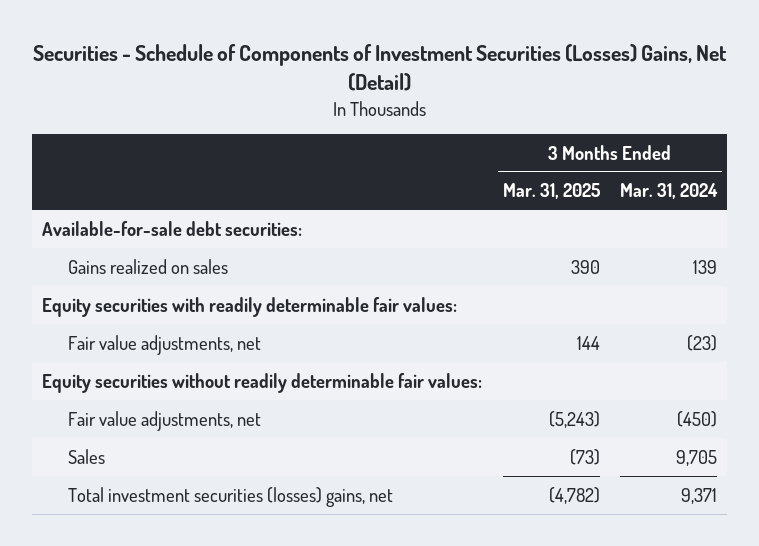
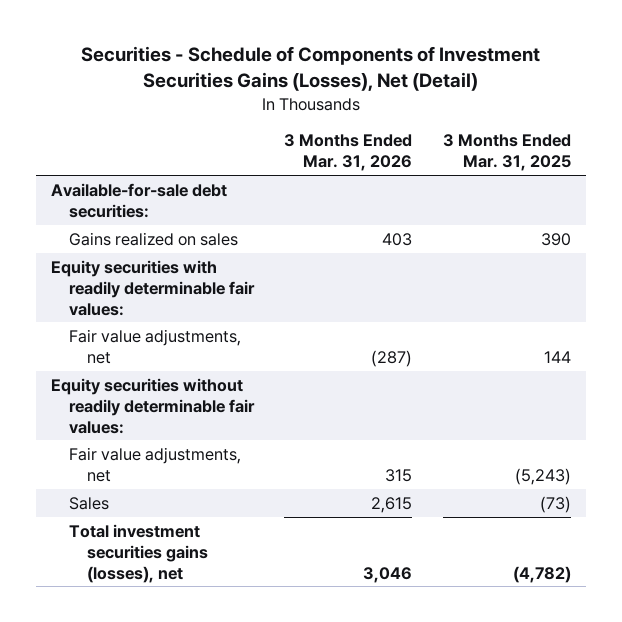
[32,44,727,92] Securities - Schedule of Components of Investment Securities (Losses) Gains, Net (Detail) -> [80,46,540,92] Securities - Schedule of Components of Investment Securities Gains (Losses), Net (Detail)
[619,183,718,200] Mar. 31, 2024 -> none
none -> [284,134,413,172] 3 Months Ended Mar. 31, 2026
[68,486,394,507] Total investment securities (losses) gains, net -> [68,523,208,583] Total investment securities gains (losses), net

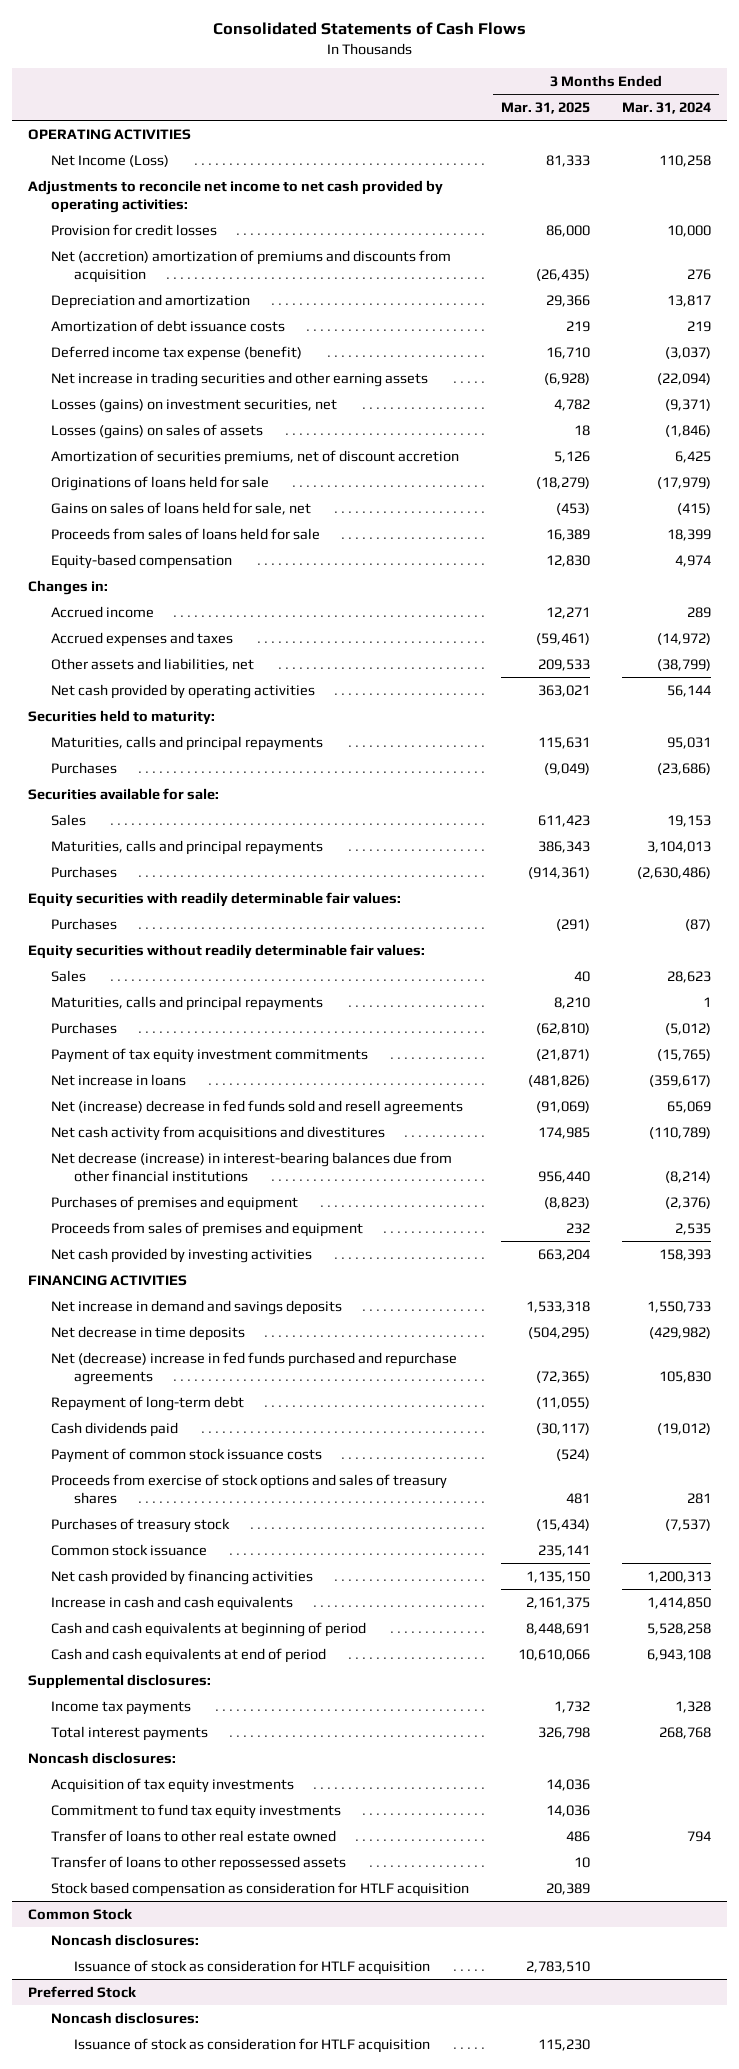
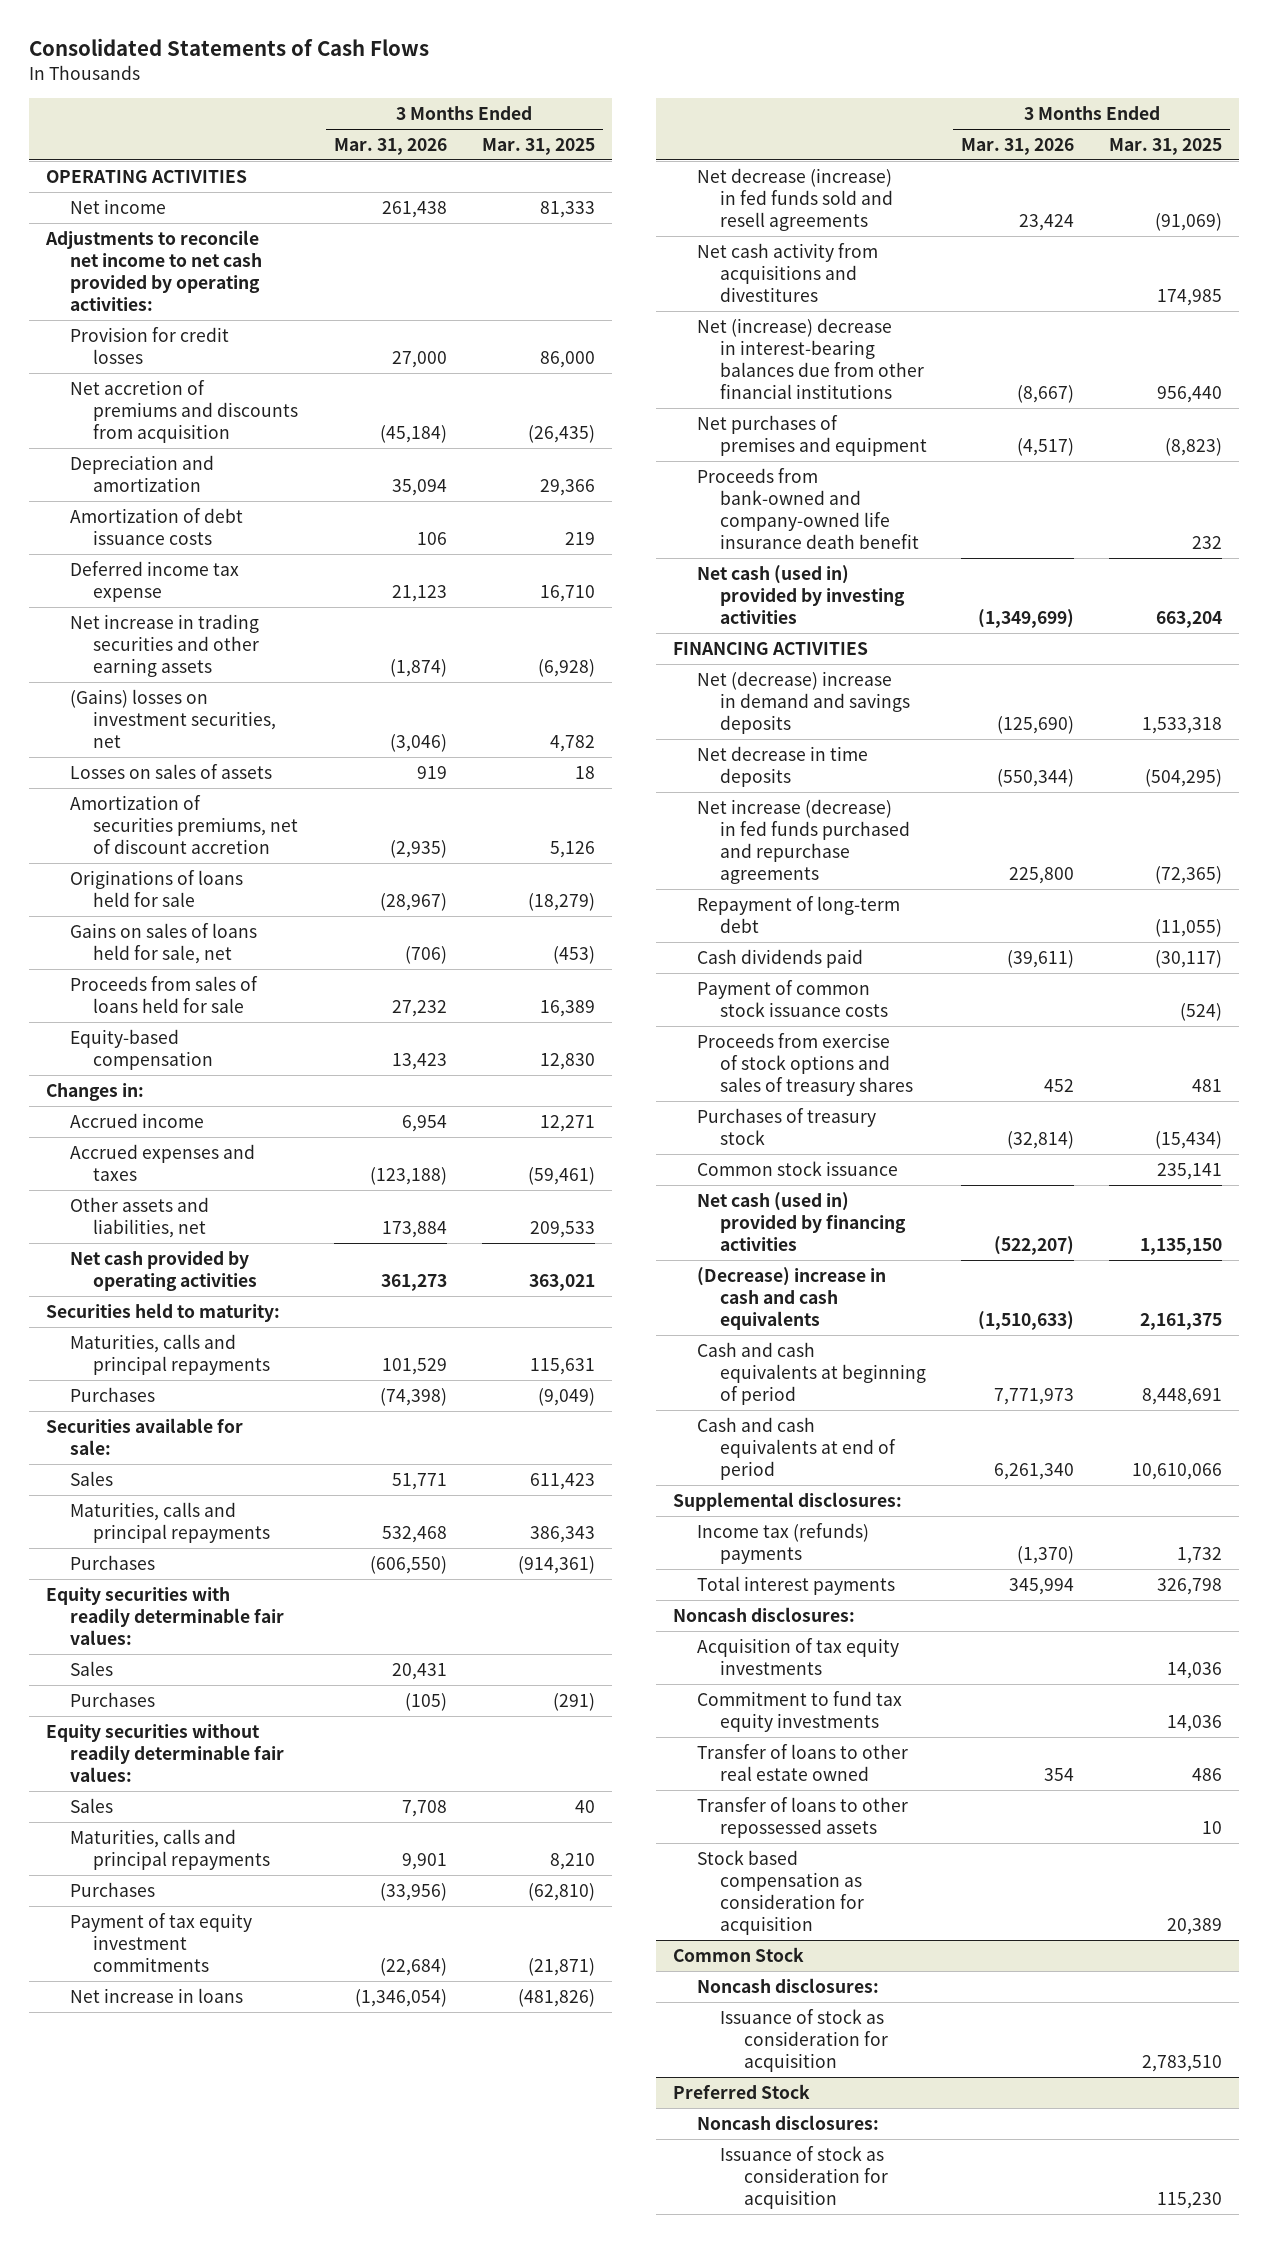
[622,102,712,115] Mar. 31, 2024 -> none
none -> [334,137,448,155] Mar. 31, 2026
[50,154,169,167] Net Income (Loss) -> [69,198,166,214] Net income
[50,249,451,284] Net (accretion) amortization of premiums and discounts from acquisition -> [69,379,299,444] Net accretion of premiums and discounts from acquisition
[50,345,302,361] Deferred income tax expense (benefit) -> [69,560,239,603] Deferred income tax expense
[50,398,337,413] Losses (gains) on investment securities, net -> [69,688,277,749] (Gains) losses on investment securities, net
[50,423,263,439] Losses (gains) on sales of assets -> [69,763,272,779] Losses on sales of assets
none -> [69,1660,113,1676] Sales
[50,1099,463,1115] Net (increase) decrease in fed funds sold and resell agreements -> [696,167,894,232] Net decrease (increase) in fed funds sold and resell agreements
[50,1151,452,1183] Net decrease (increase) in interest-bearing balances due from other financial institutions -> [696,317,925,400] Net (increase) decrease in interest-bearing balances due from other financial institutions
[50,1195,298,1211] Purchases of premises and equipment -> [696,414,928,457] Net purchases of premises and equipment
[50,1221,363,1237] Proceeds from sales of premises and equipment -> [696,467,920,550] Proceeds from bank-owned and company-owned life insurance death benefit
[50,1247,312,1263] Net cash provided by investing activities -> [696,564,906,625] Net cash (used in) provided by investing activities
[50,1299,342,1315] Net increase in demand and savings deposits -> [696,670,911,735] Net (decrease) increase in demand and savings deposits
[50,1351,457,1386] Net (decrease) increase in fed funds purchased and repurchase agreements -> [696,798,911,885] Net increase (decrease) in fed funds purchased and repurchase agreements
[50,1569,313,1585] Net cash provided by financing activities -> [696,1191,907,1252] Net cash (used in) provided by financing activities
[50,1595,293,1611] Increase in cash and cash equivalents -> [696,1266,886,1331] (Decrease) increase in cash and cash equivalents
[50,1700,191,1715] Income tax payments -> [696,1522,869,1565] Income tax (refunds) payments
[50,1881,469,1897] Stock based compensation as consideration for HTLF acquisition -> [696,1849,865,1936] Stock based compensation as consideration for acquisition
[74,1959,431,1975] Issuance of stock as consideration for HTLF acquisition -> [720,2008,888,2073] Issuance of stock as consideration for acquisition
[74,2037,431,2053] Issuance of stock as consideration for HTLF acquisition -> [720,2145,888,2210] Issuance of stock as consideration for acquisition

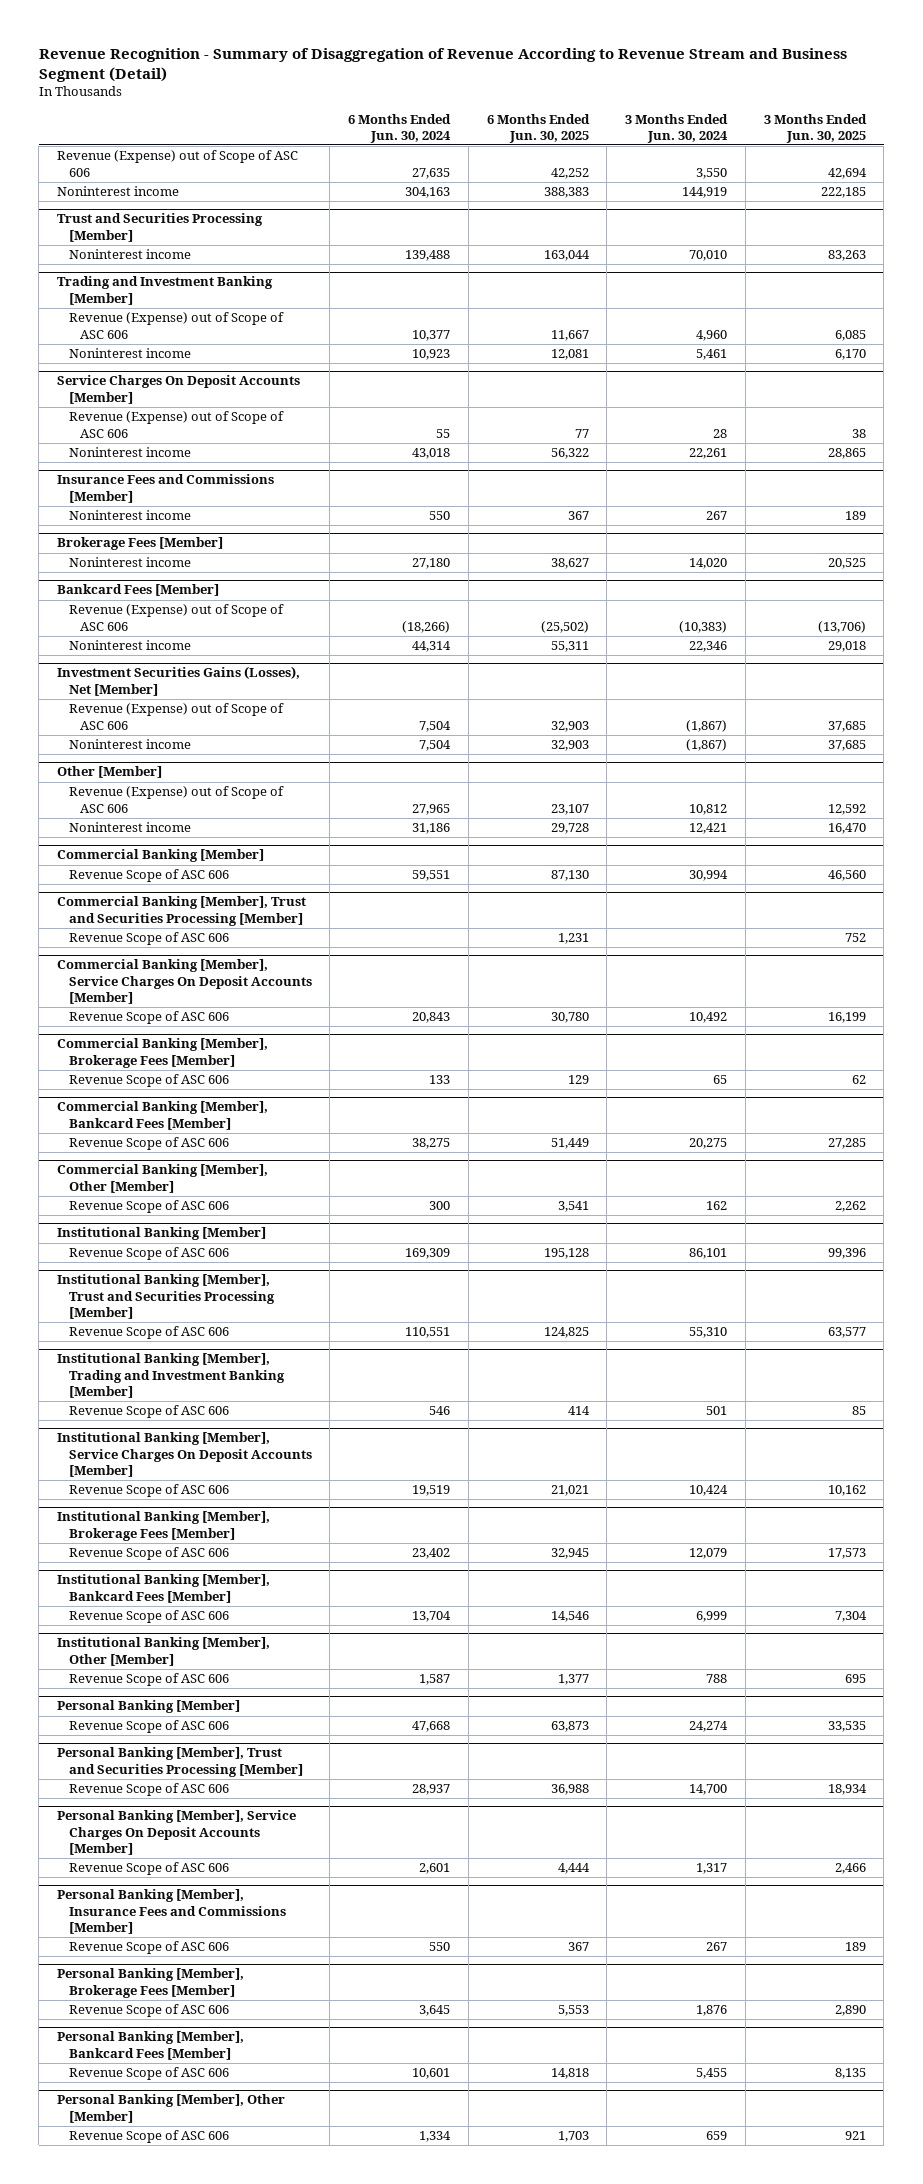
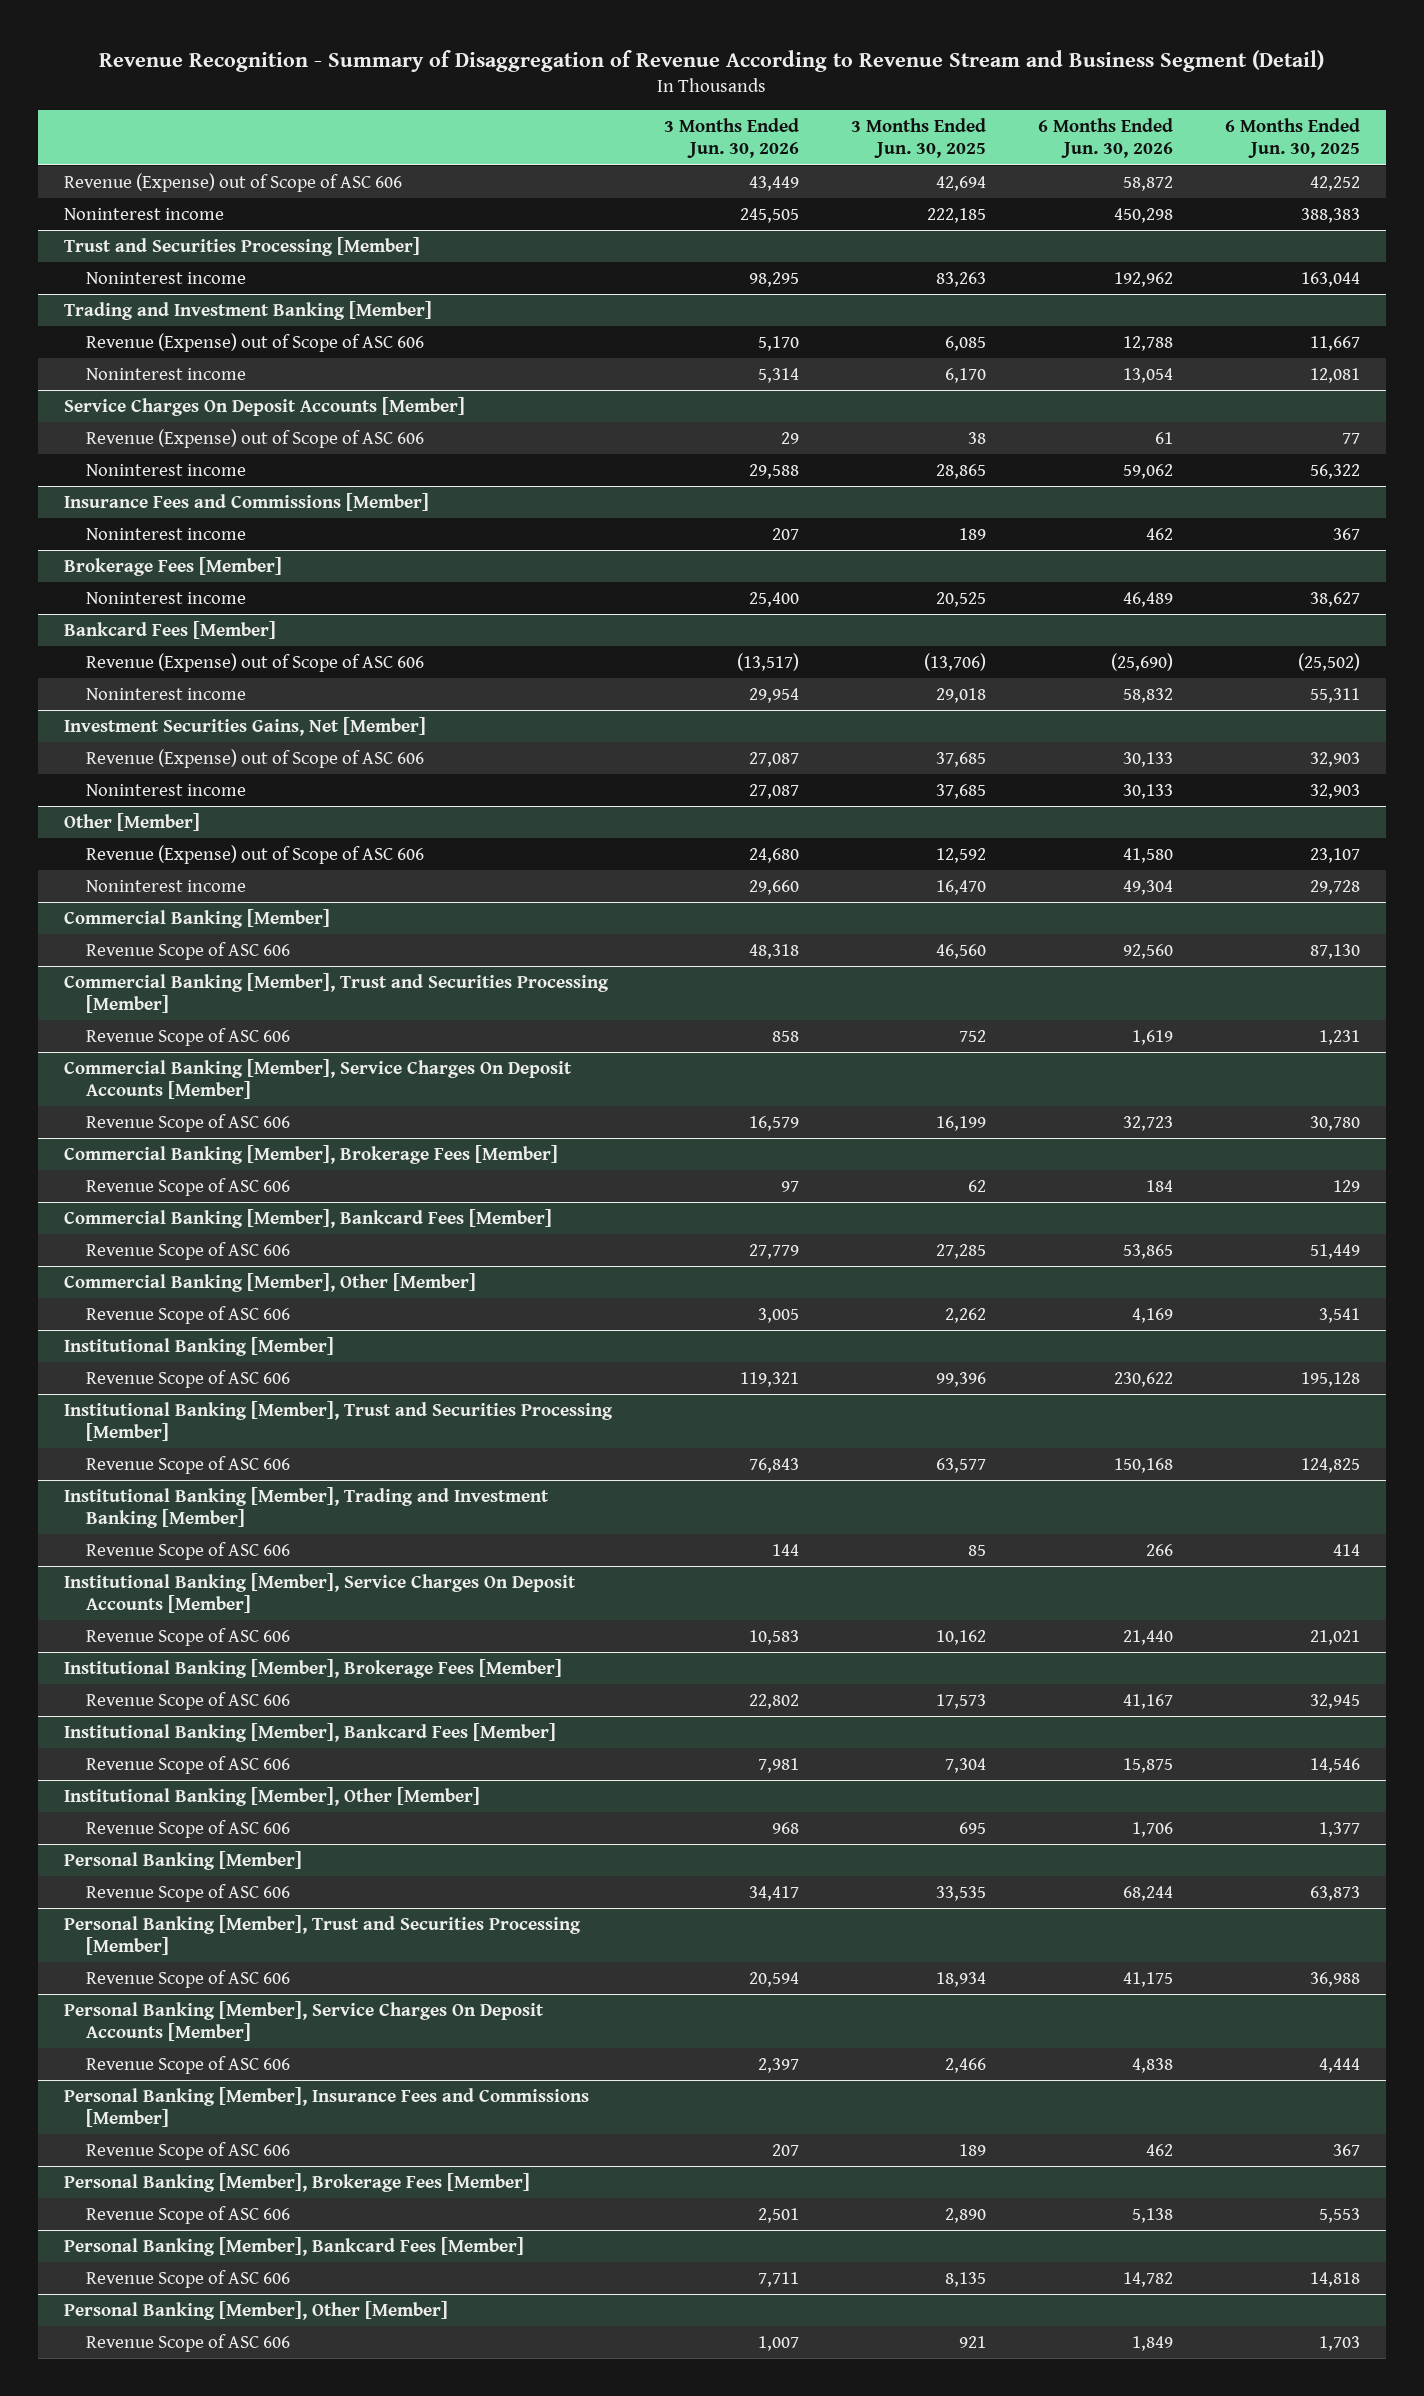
[348,113,452,143] 6 Months Ended Jun. 30, 2024 -> none
[625,113,729,143] 3 Months Ended Jun. 30, 2024 -> none
none -> [663,117,799,159] 3 Months Ended Jun. 30, 2026
none -> [1037,117,1173,159] 6 Months Ended Jun. 30, 2026
[56,666,300,696] Investment Securities Gains (Losses), Net [Member] -> [63,716,426,736] Investment Securities Gains, Net [Member]

